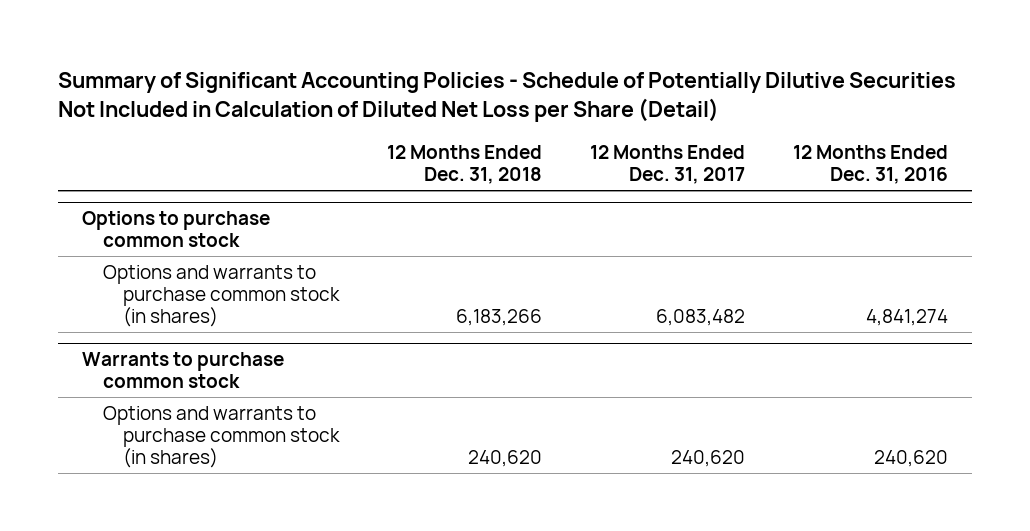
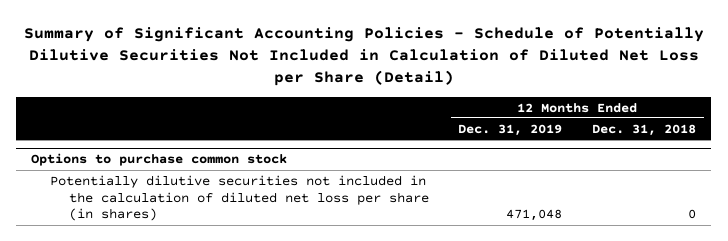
[589,144,745,184] 12 Months Ended Dec. 31, 2017 -> none
[792,144,948,184] 12 Months Ended Dec. 31, 2016 -> none
none -> [458,123,563,136] Dec. 31, 2019
[102,264,341,328] Options and warrants to purchase common stock (in shares) -> none
[82,352,285,389] Warrants to purchase common stock -> none
[102,405,341,469] Options and warrants to purchase common stock (in shares) -> none
none -> [49,174,429,222] Potentially dilutive securities not included in the calculation of diluted net loss per share (in shares)

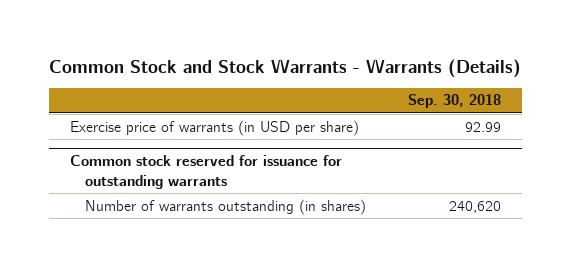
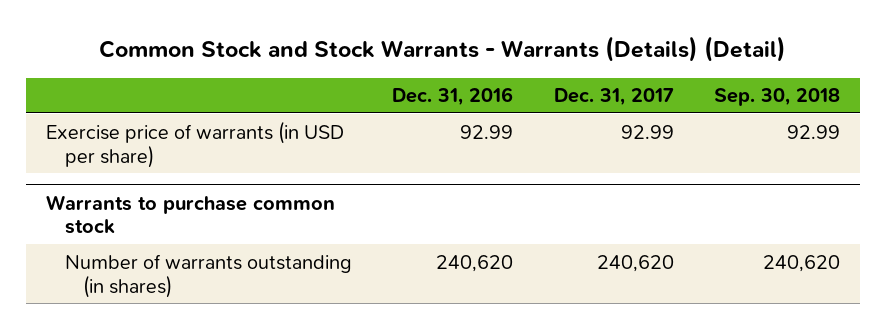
[49,57,522,78] Common Stock and Stock Warrants - Warrants (Details) -> [99,36,787,63] Common Stock and Stock Warrants - Warrants (Details) (Detail)
none -> [392,87,514,107] Dec. 31, 2016
none -> [553,88,674,107] Dec. 31, 2017
[69,155,342,189] Common stock reserved for issuance for outstanding warrants -> [46,194,336,235] Warrants to purchase common stock

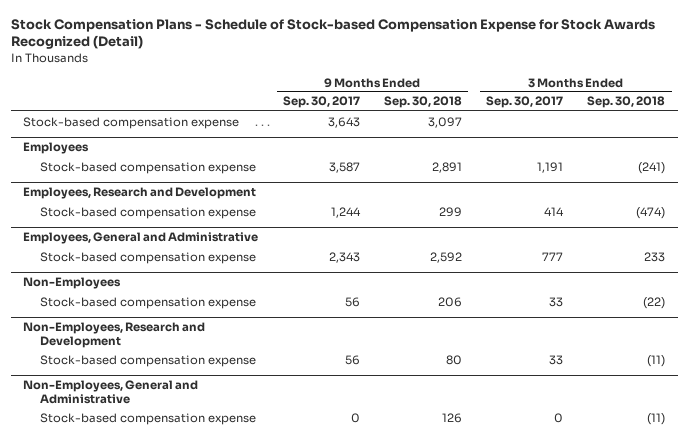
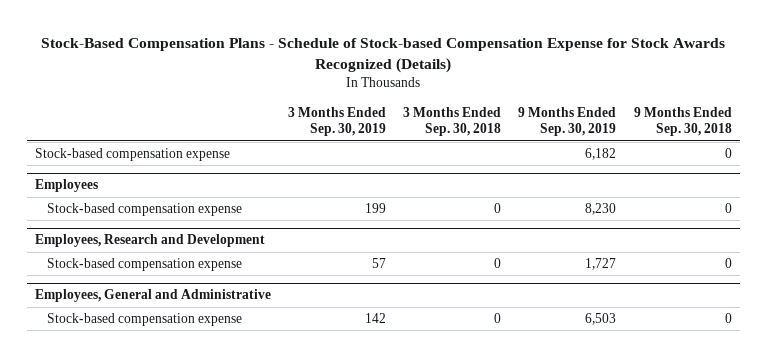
[11,18,656,50] Stock Compensation Plans - Schedule of Stock-based Compensation Expense for Stock Awards Recognized (Detail) -> [41,37,726,74] Stock-Based Compensation Plans - Schedule of Stock-based Compensation Expense for Stock Awards Recognized (Details)
[282,96,360,109] Sep. 30, 2017 -> none
[486,96,564,109] Sep. 30, 2017 -> none
none -> [288,107,387,137] 3 Months Ended Sep. 30, 2019
none -> [518,107,617,137] 9 Months Ended Sep. 30, 2019
[427,116,462,128] 3,097 -> [724,148,732,159] 0
[431,161,462,173] 2,891 -> [724,203,732,214] 0
[638,161,666,174] (241) -> [494,203,502,214] 0
[438,206,462,217] 299 -> [724,258,732,269] 0
[636,206,666,219] (474) -> [494,258,502,269] 0
[23,277,122,290] Non-Employees -> none
[39,296,256,309] Stock-based compensation expense -> none
[23,322,206,348] Non-Employees, Research and Development -> none
[39,354,256,367] Stock-based compensation expense -> none
[23,380,199,404] Non-Employees, General and Administrative -> none
[39,412,256,425] Stock-based compensation expense -> none
[429,251,462,263] 2,592 -> [724,313,732,324] 0
[644,251,666,262] 233 -> [494,313,502,324] 0

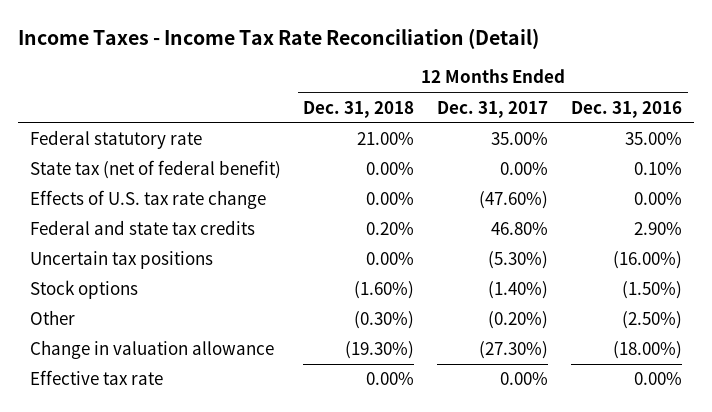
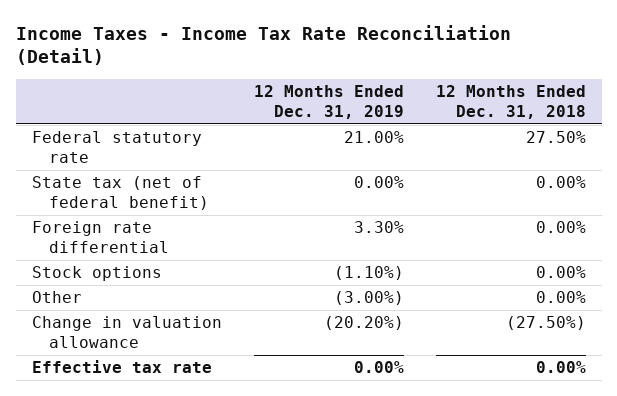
[437,100,549,118] Dec. 31, 2017 -> none
[571,100,683,118] Dec. 31, 2016 -> none
none -> [253,85,404,119] 12 Months Ended Dec. 31, 2019
[357,132,415,146] 21.00% -> [525,131,586,144] 27.50%
[29,190,266,210] Effects of U.S. tax rate change -> none
[29,220,255,236] Federal and state tax credits -> none
[29,251,213,270] Uncertain tax positions -> none
none -> [31,221,169,254] Foreign rate differential
[354,281,415,300] (1.60%) -> [535,266,586,279] 0.00%
[354,311,415,330] (0.30%) -> [535,291,586,304] 0.00%
[345,341,415,360] (19.30%) -> [505,316,586,331] (27.50%)

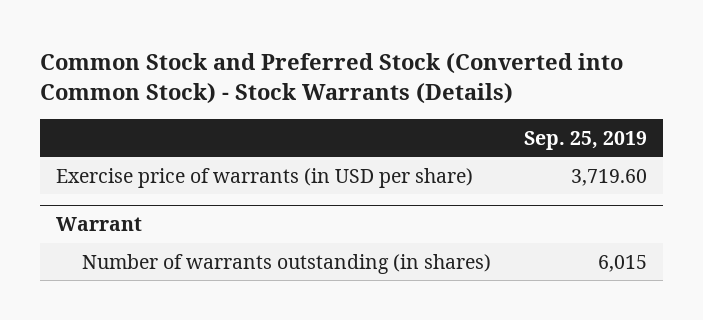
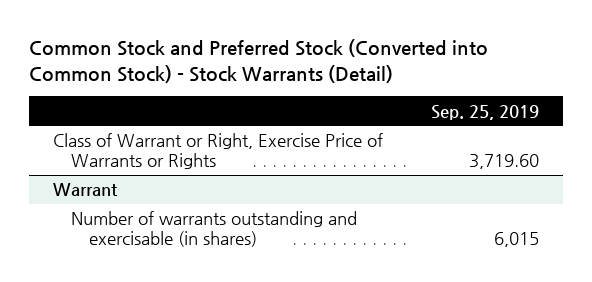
[39,52,623,104] Common Stock and Preferred Stock (Converted into Common Stock) - Stock Warrants (Details) -> [28,39,488,83] Common Stock and Preferred Stock (Converted into Common Stock) - Stock Warrants (Detail)
[56,167,474,188] Exercise price of warrants (in USD per share) -> [52,133,383,169] Class of Warrant or Right, Exercise Price of Warrants or Rights
[82,253,492,274] Number of warrants outstanding (in shares) -> [70,211,357,247] Number of warrants outstanding and exercisable (in shares)

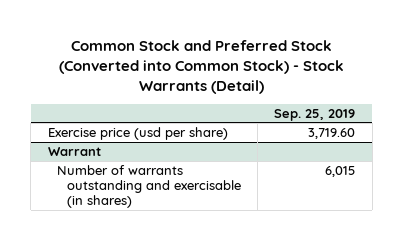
[52,133,383,169] Class of Warrant or Right, Exercise Price of Warrants or Rights -> [47,126,228,140] Exercise price (usd per share)

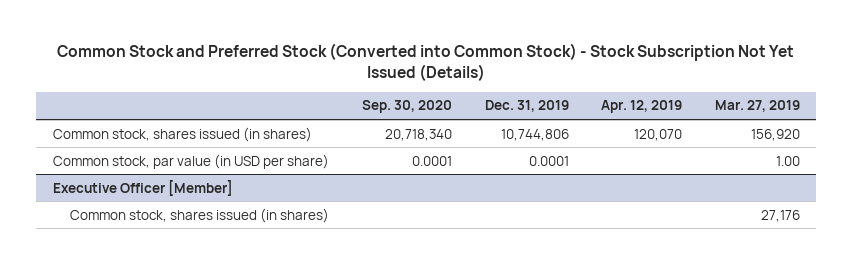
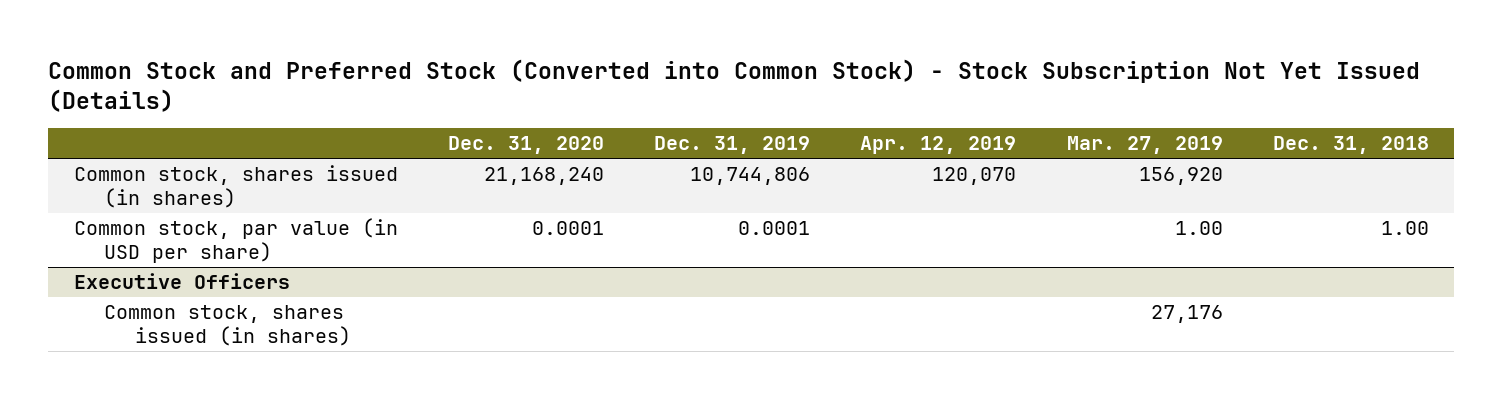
[361,100,452,114] Sep. 30, 2020 -> none
none -> [447,136,604,155] Dec. 31, 2020
none -> [1272,136,1429,155] Dec. 31, 2018
[52,179,233,196] Executive Officer [Member] -> [73,273,290,290] Executive Officers

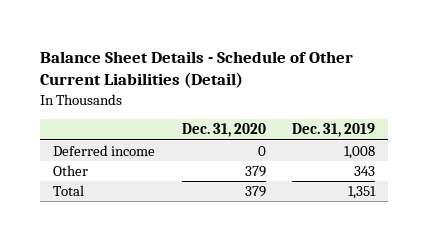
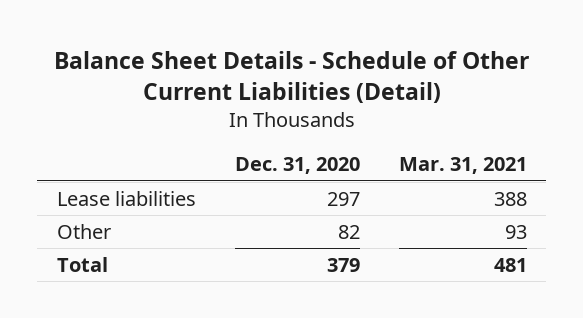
[291,123,375,138] Dec. 31, 2019 -> none
none -> [398,157,527,175] Mar. 31, 2021
[53,145,156,157] Deferred income -> none
none -> [56,190,196,206] Lease liabilities
[244,166,266,178] 379 -> [337,224,360,239] 82

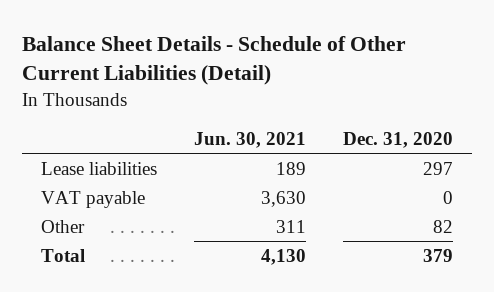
[398,157,527,175] Mar. 31, 2021 -> none
none -> [194,131,307,148] Jun. 30, 2021
none -> [40,190,145,208] VAT payable

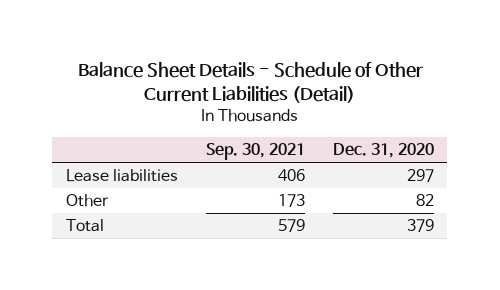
[194,131,307,148] Jun. 30, 2021 -> none
none -> [205,142,305,160] Sep. 30, 2021
[40,190,145,208] VAT payable -> none

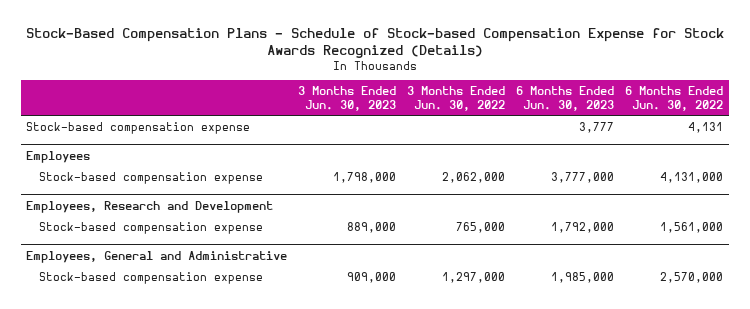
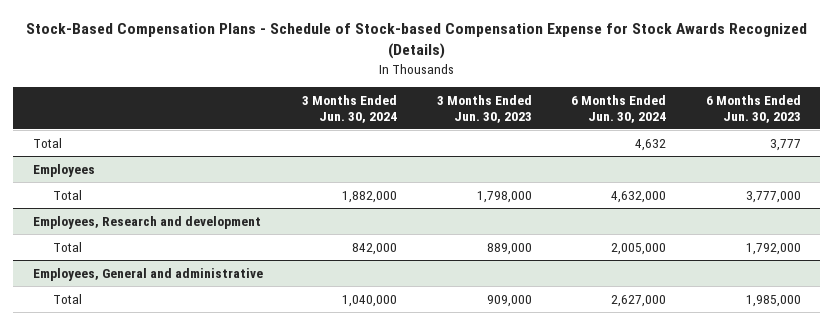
[407,86,506,111] 3 Months Ended Jun. 30, 2022 -> none
[625,86,724,111] 6 Months Ended Jun. 30, 2022 -> none
none -> [302,94,398,123] 3 Months Ended Jun. 30, 2024
none -> [571,94,667,123] 6 Months Ended Jun. 30, 2024
[26,121,251,134] Stock-based compensation expense -> [33,137,63,148] Total
[38,171,263,184] Stock-based compensation expense -> [53,189,83,200] Total
[26,200,274,213] Employees, Research and Development -> [33,215,262,229] Employees, Research and development
[38,221,263,234] Stock-based compensation expense -> [53,241,83,252] Total
[26,250,288,263] Employees, General and Administrative -> [33,267,264,281] Employees, General and administrative
[38,271,263,284] Stock-based compensation expense -> [53,293,83,304] Total

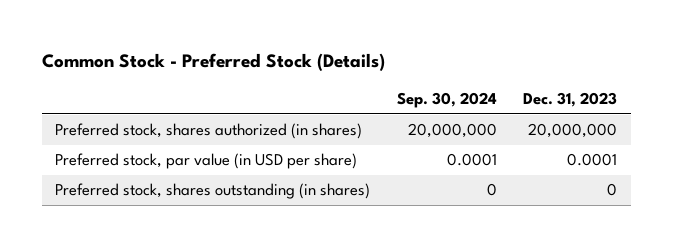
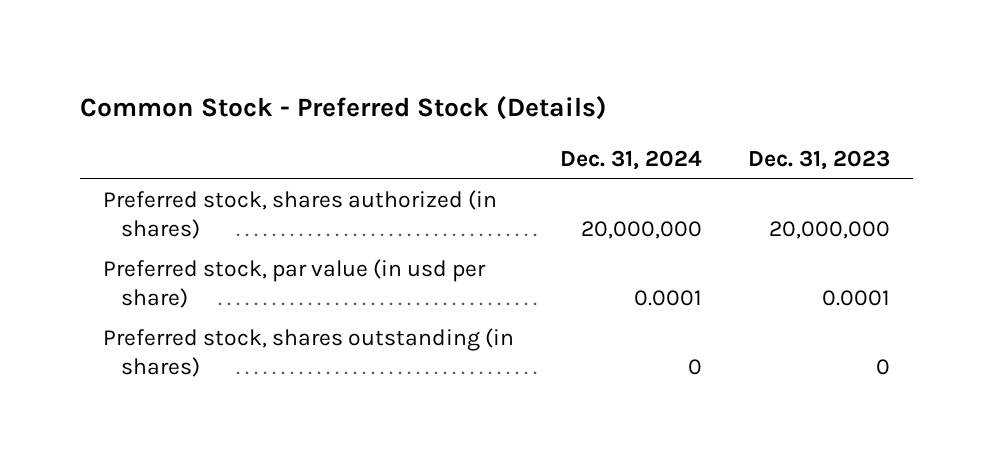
[396,92,497,109] Sep. 30, 2024 -> none
none -> [560,150,703,171] Dec. 31, 2024
[55,153,358,170] Preferred stock, par value (in USD per share) -> [103,259,487,309] Preferred stock, par value (in usd per share)

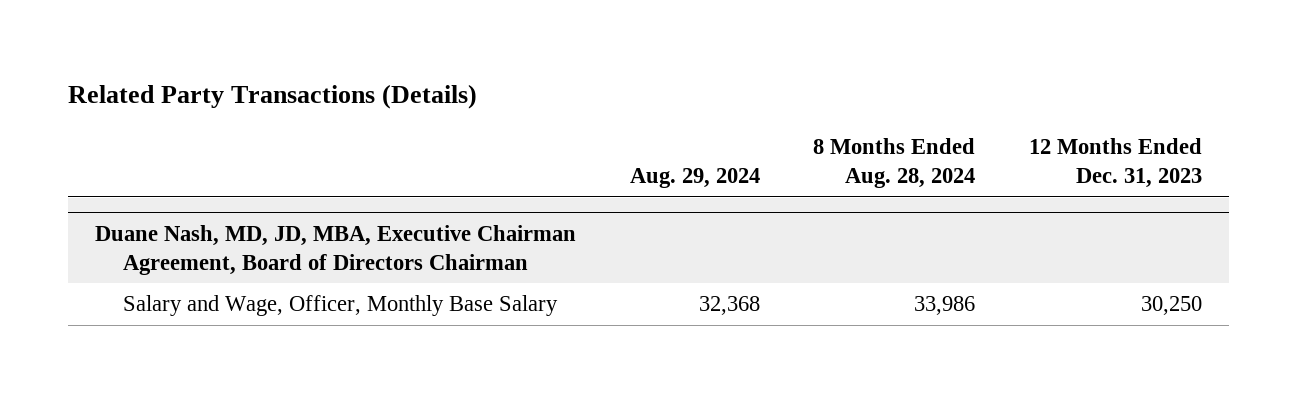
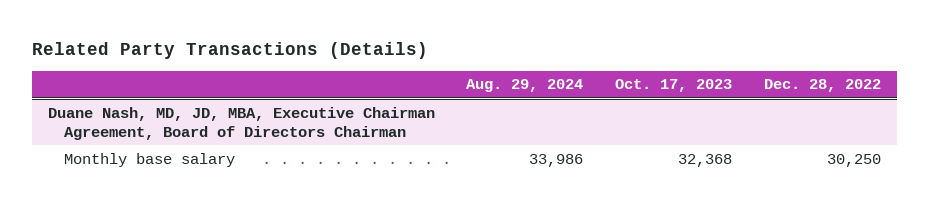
[813,137,976,189] 8 Months Ended Aug. 28, 2024 -> none
[1029,137,1203,189] 12 Months Ended Dec. 31, 2023 -> none
none -> [615,79,733,93] Oct. 17, 2023
none -> [764,79,882,93] Dec. 28, 2022
[122,295,558,317] Salary and Wage, Officer, Monthly Base Salary -> [64,152,236,167] Monthly base salary
[698,296,760,316] 32,368 -> [529,153,584,167] 33,986

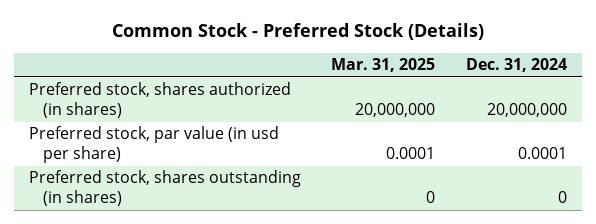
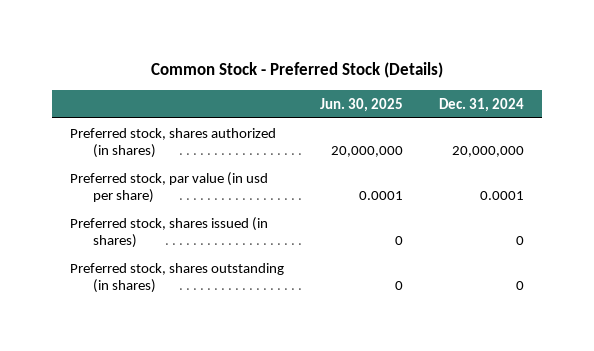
[331,58,436,73] Mar. 31, 2025 -> none
none -> [320,97,404,112] Jun. 30, 2025
none -> [69,216,268,249] Preferred stock, shares issued (in shares)

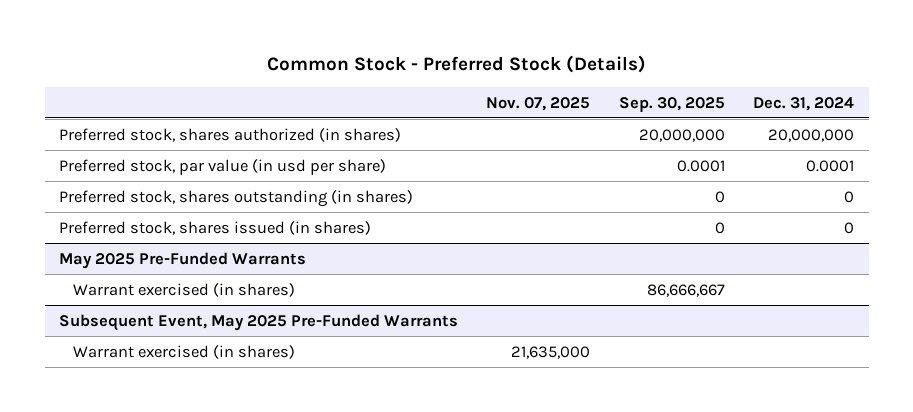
[320,97,404,112] Jun. 30, 2025 -> none
none -> [486,96,591,111] Nov. 07, 2025
none -> [618,96,725,112] Sep. 30, 2025
[69,216,268,249] Preferred stock, shares issued (in shares) -> [58,220,371,235] Preferred stock, shares issued (in shares)
none -> [58,251,306,269] May 2025 Pre-Funded Warrants
none -> [73,282,296,297] Warrant exercised (in shares)
none -> [58,313,458,331] Subsequent Event, May 2025 Pre-Funded Warrants
none -> [73,344,296,359] Warrant exercised (in shares)

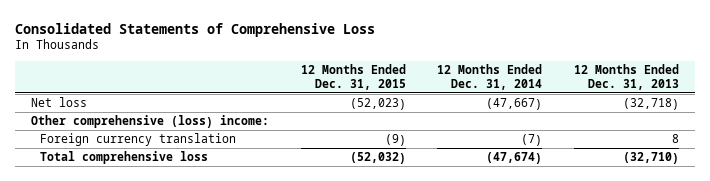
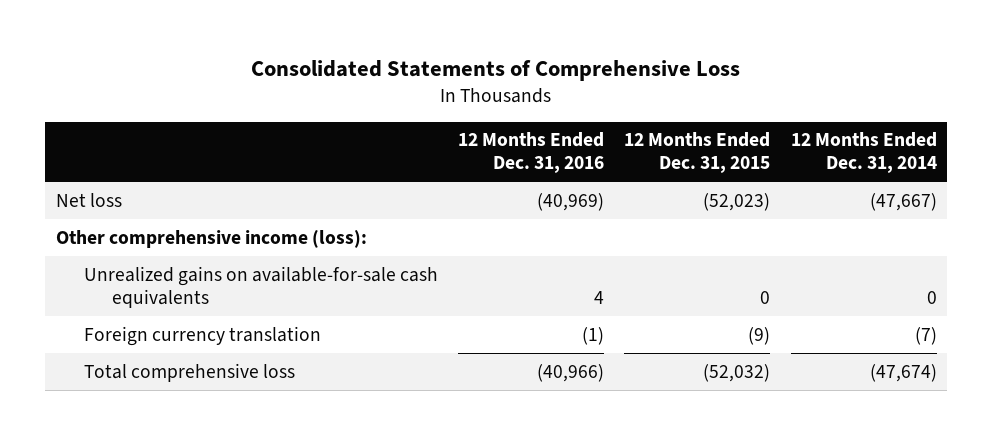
[573,64,679,91] 12 Months Ended Dec. 31, 2013 -> none
none -> [458,132,605,174] 12 Months Ended Dec. 31, 2016
[31,115,270,129] Other comprehensive (loss) income: -> [55,229,367,248] Other comprehensive income (loss):
none -> [83,265,438,308] Unrealized gains on available-for-sale cash equivalents

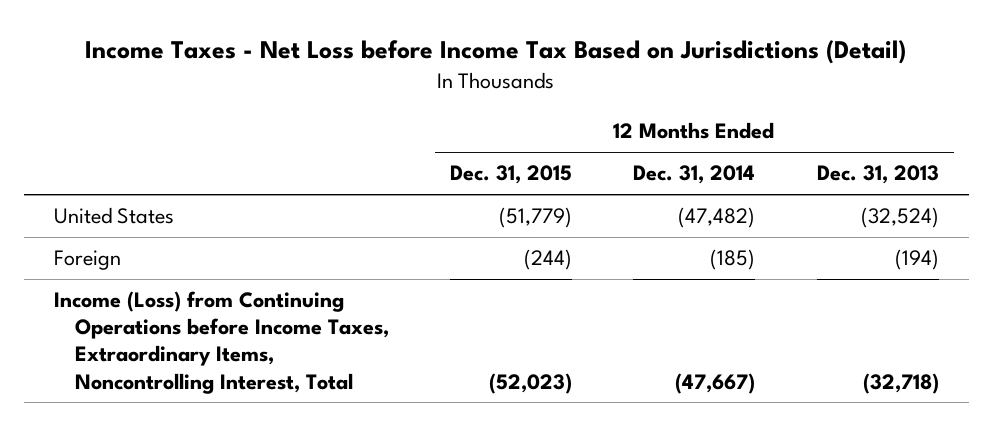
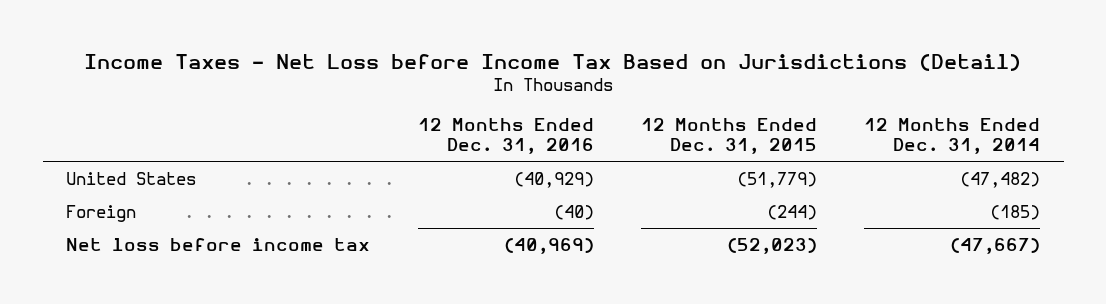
[816,165,939,185] Dec. 31, 2013 -> none
none -> [417,118,594,155] 12 Months Ended Dec. 31, 2016
[54,291,389,394] Income (Loss) from Continuing Operations before Income Taxes, Extraordinary Items, Noncontrolling Interest, Total -> [66,238,371,252] Net loss before income tax

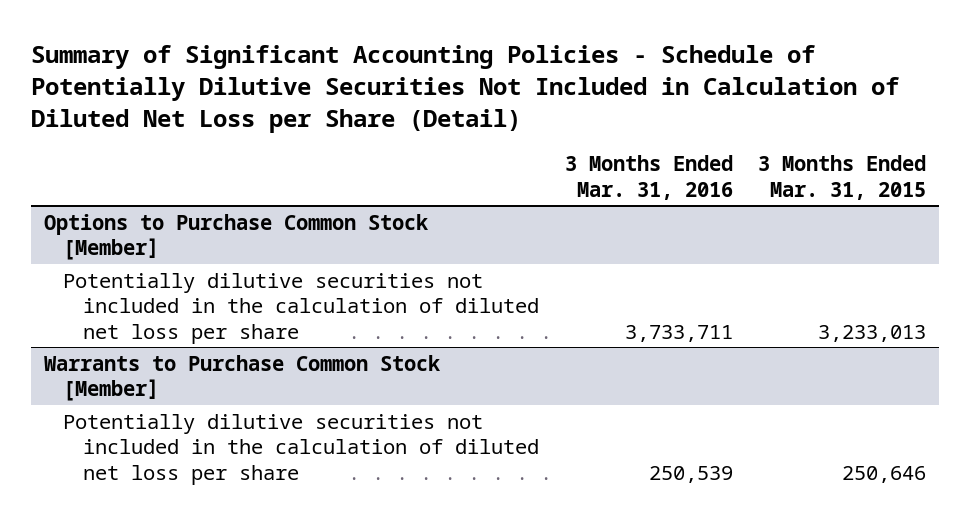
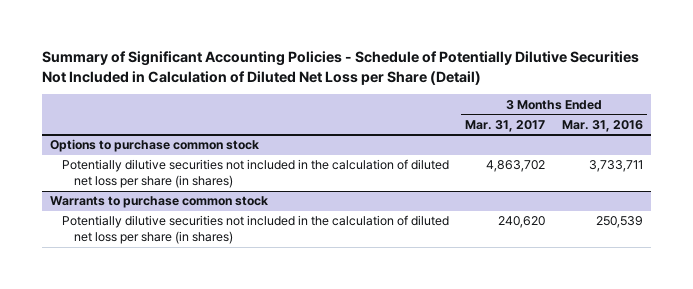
[758,155,927,200] 3 Months Ended Mar. 31, 2015 -> none
none -> [465,119,546,132] Mar. 31, 2017
[43,213,428,261] Options to Purchase Common Stock [Member] -> [50,139,260,153] Options to purchase common stock
[63,272,539,344] Potentially dilutive securities not included in the calculation of diluted net loss per share -> [62,159,450,189] Potentially dilutive securities not included in the calculation of diluted net loss per share (in shares)
[43,354,440,402] Warrants to Purchase Common Stock [Member] -> [50,196,269,209] Warrants to purchase common stock
[63,413,539,485] Potentially dilutive securities not included in the calculation of diluted net loss per share -> [62,215,450,245] Potentially dilutive securities not included in the calculation of diluted net loss per share (in shares)

